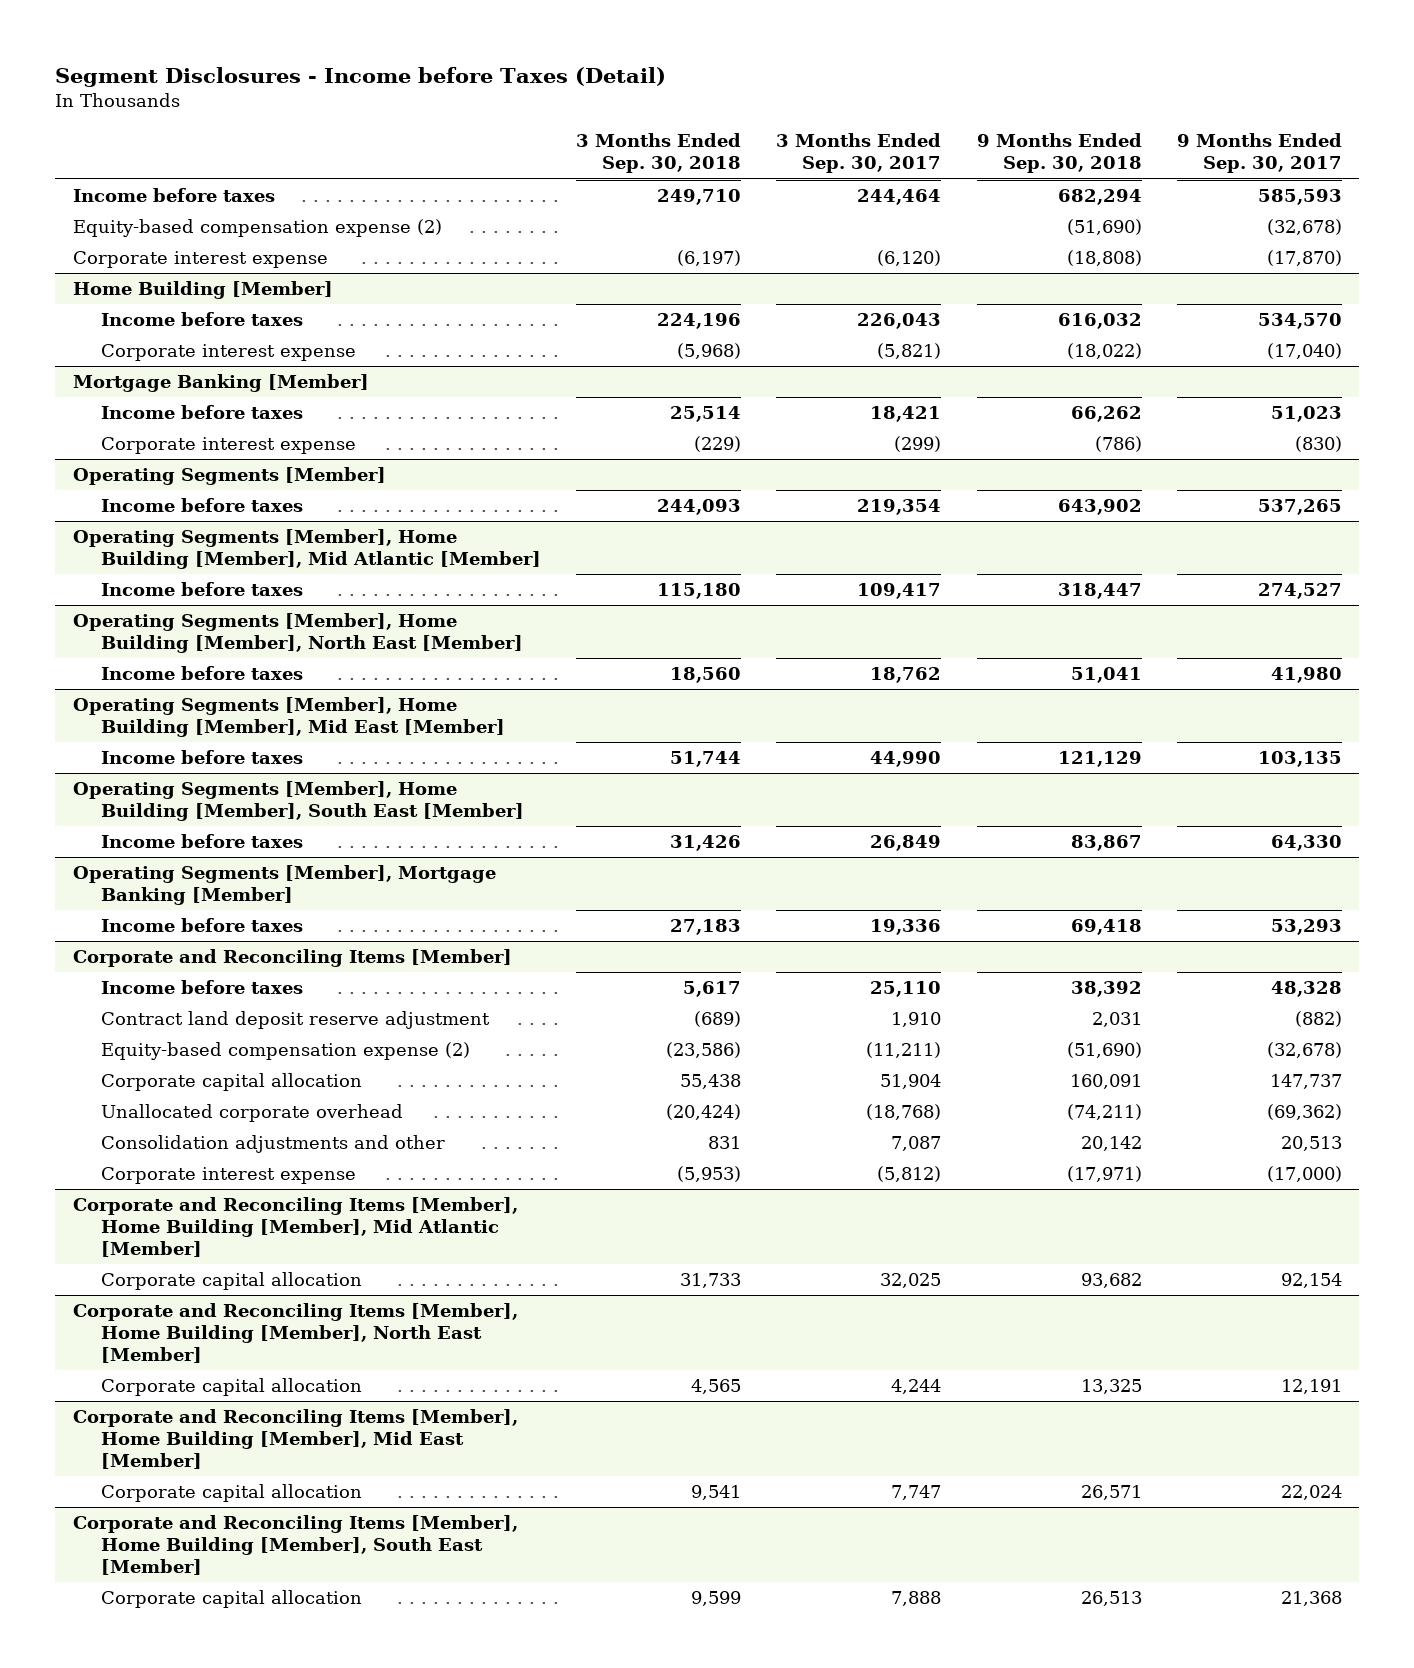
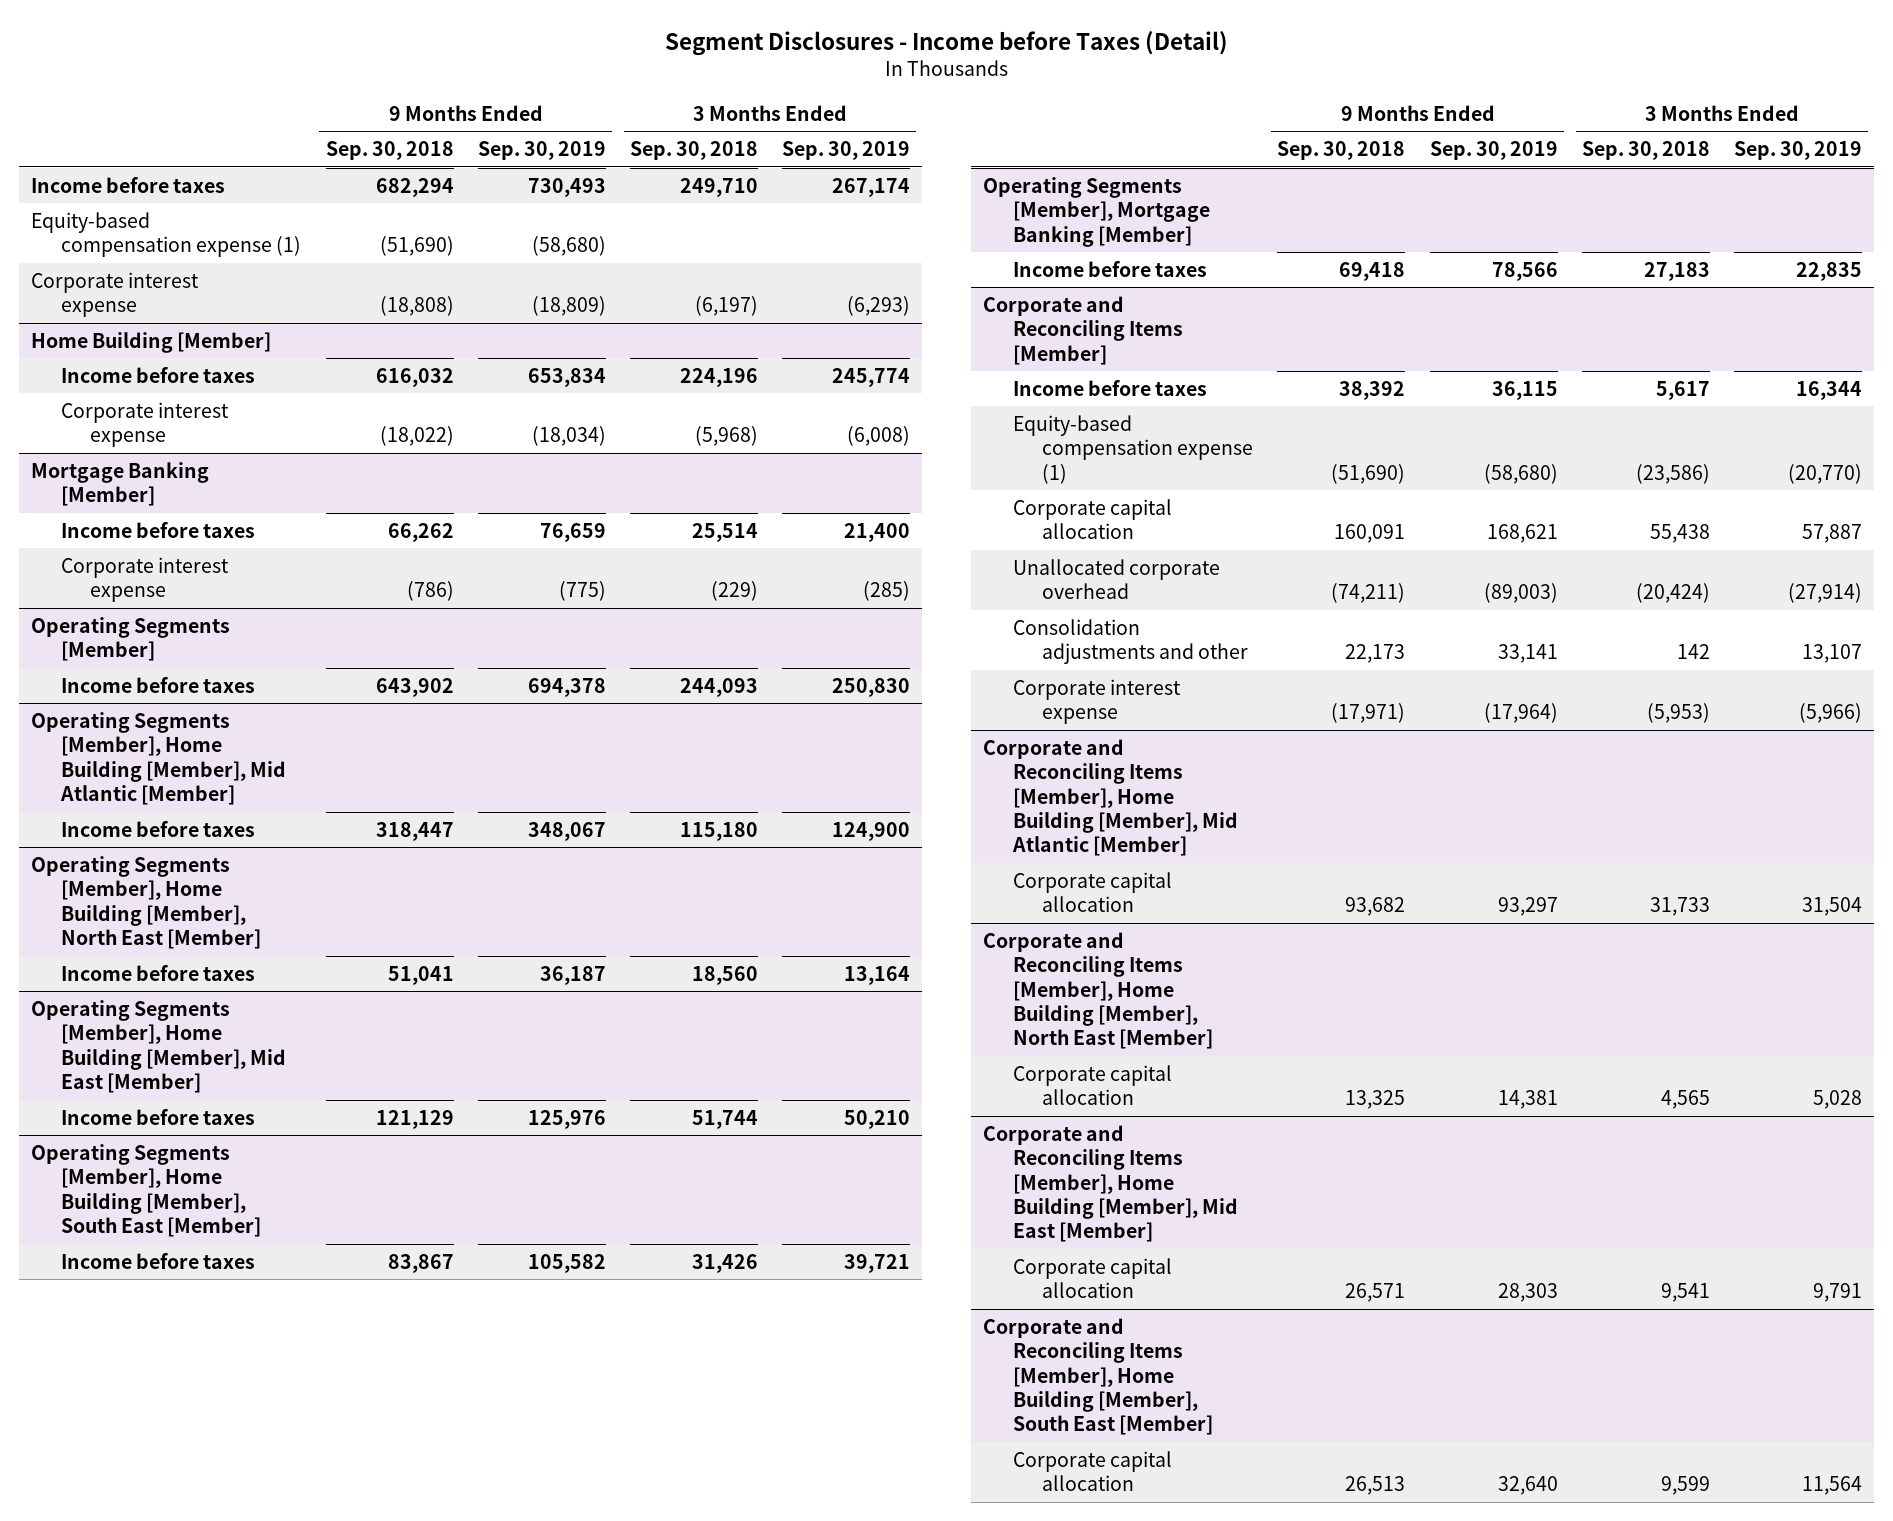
[776,133,942,174] 3 Months Ended Sep. 30, 2017 -> none
[1176,133,1342,174] 9 Months Ended Sep. 30, 2017 -> none
none -> [477,141,606,161] Sep. 30, 2019
none -> [782,141,911,161] Sep. 30, 2019
[72,219,442,238] Equity-based compensation expense (2) -> [31,211,301,258] Equity-based compensation expense (1)
[101,1011,491,1030] Contract land deposit reserve adjustment -> none
[101,1042,471,1061] Equity-based compensation expense (2) -> [1012,414,1254,484] Equity-based compensation expense (1)
[708,1136,742,1150] 831 -> [1676,644,1710,660] 142
[1080,1136,1142,1152] 20,142 -> [1345,644,1406,664] 22,173

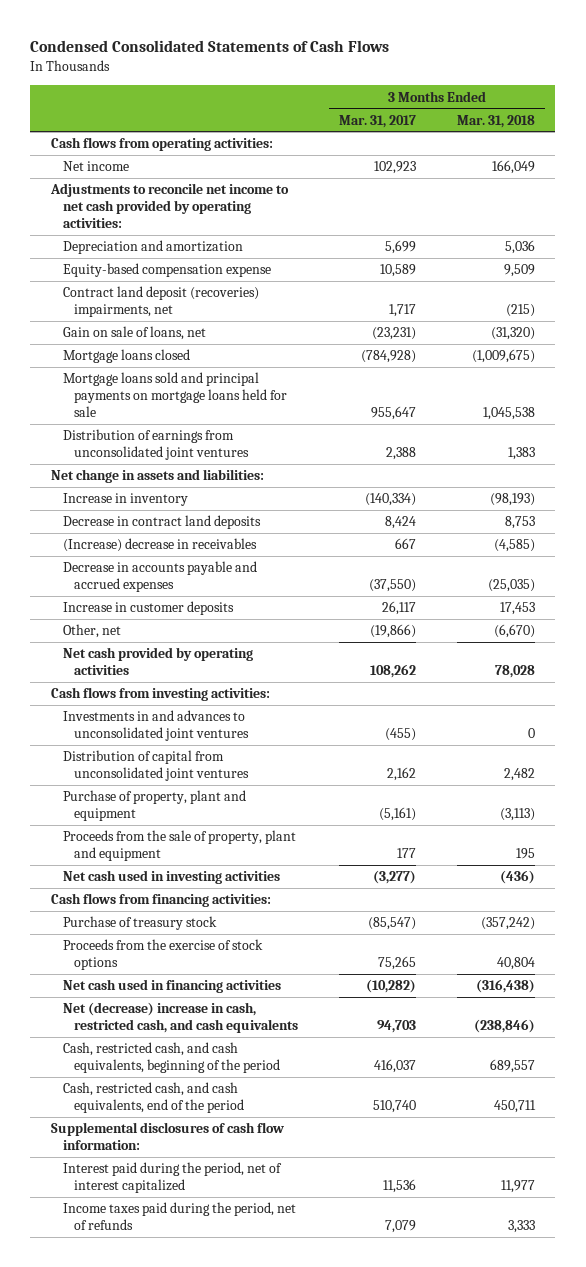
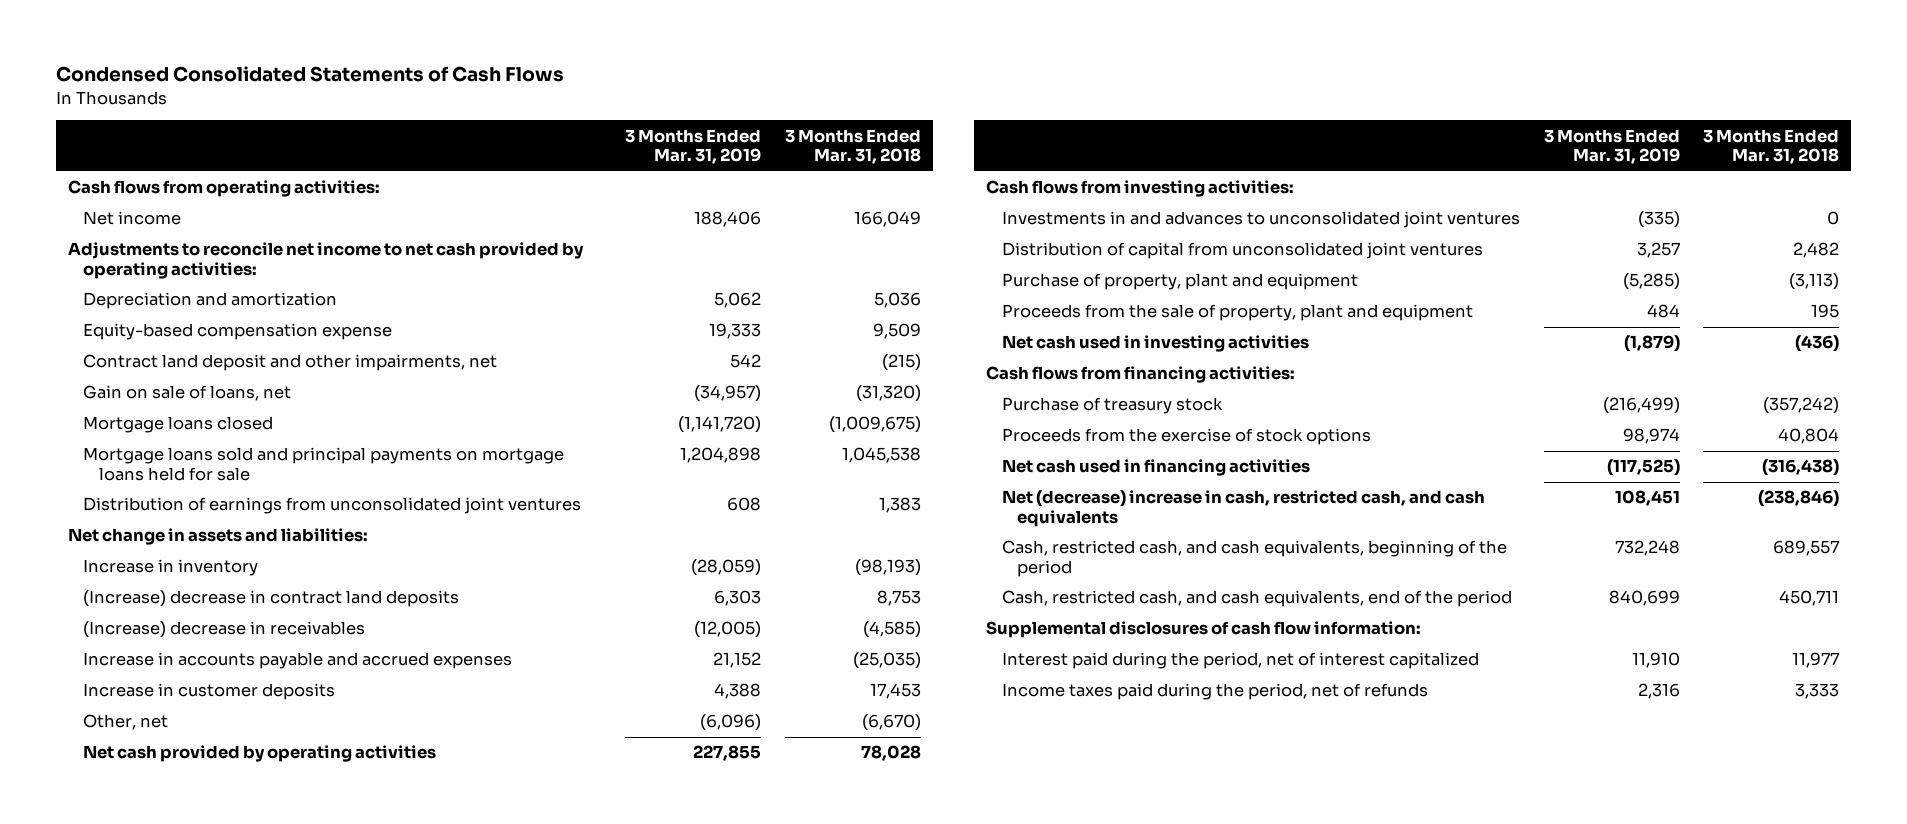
[339,114,417,128] Mar. 31, 2017 -> none
none -> [625,128,762,165] 3 Months Ended Mar. 31, 2019
[62,286,259,318] Contract land deposit (recoveries) impairments, net -> [83,354,498,372] Contract land deposit and other impairments, net
[62,515,261,530] Decrease in contract land deposits -> [83,590,460,608] (Increase) decrease in contract land deposits
[62,561,257,593] Decrease in accounts payable and accrued expenses -> [83,652,513,670] Increase in accounts payable and accrued expenses

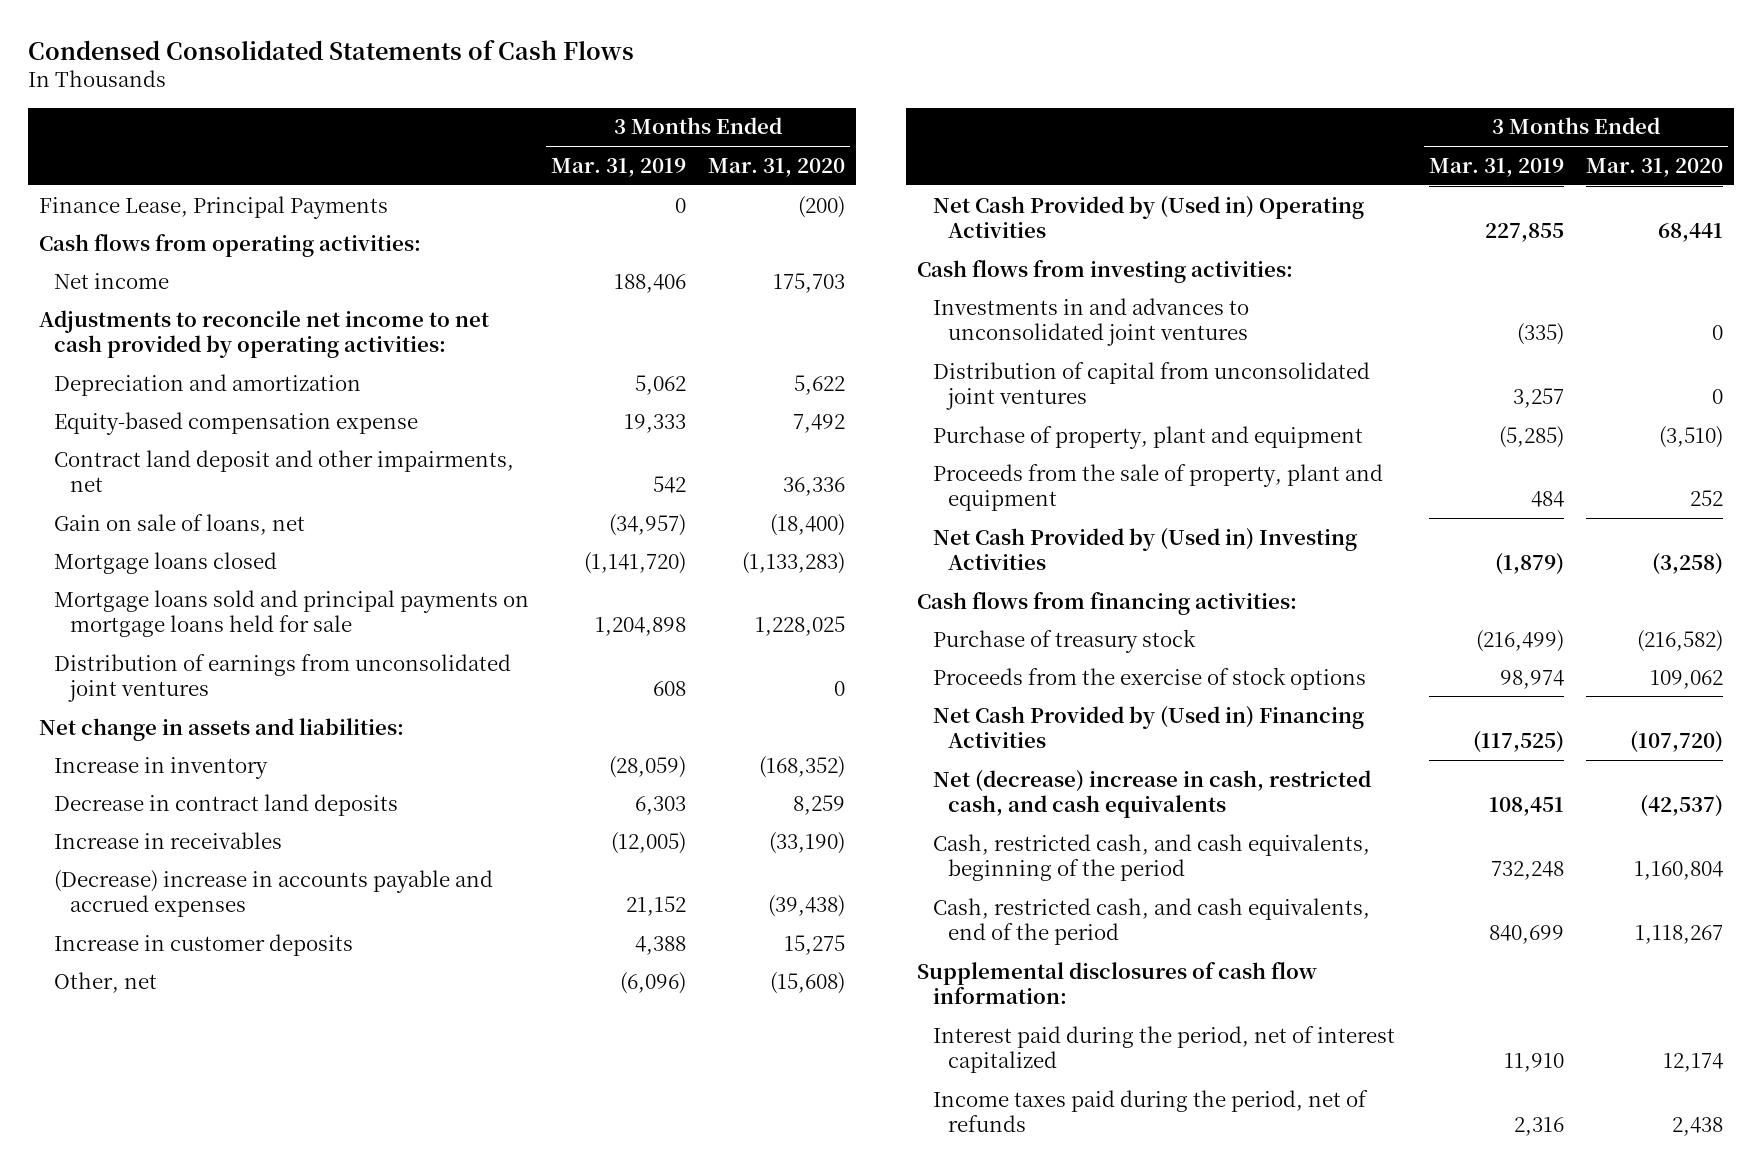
[785,128,922,165] 3 Months Ended Mar. 31, 2018 -> none
none -> [707,157,845,177] Mar. 31, 2020
none -> [39,195,389,219] Finance Lease, Principal Payments
[83,590,460,608] (Increase) decrease in contract land deposits -> [54,793,399,816] Decrease in contract land deposits
[83,621,366,639] (Increase) decrease in receivables -> [54,831,283,849] Increase in receivables
[83,652,513,670] Increase in accounts payable and accrued expenses -> [54,869,494,918] (Decrease) increase in accounts payable and accrued expenses
[83,745,437,763] Net cash provided by operating activities -> [932,195,1364,239] Net Cash Provided by (Used in) Operating Activities
[1001,335,1309,353] Net cash used in investing activities -> [932,527,1357,571] Net Cash Provided by (Used in) Investing Activities
[1001,459,1310,477] Net cash used in financing activities -> [932,705,1364,749] Net Cash Provided by (Used in) Financing Activities

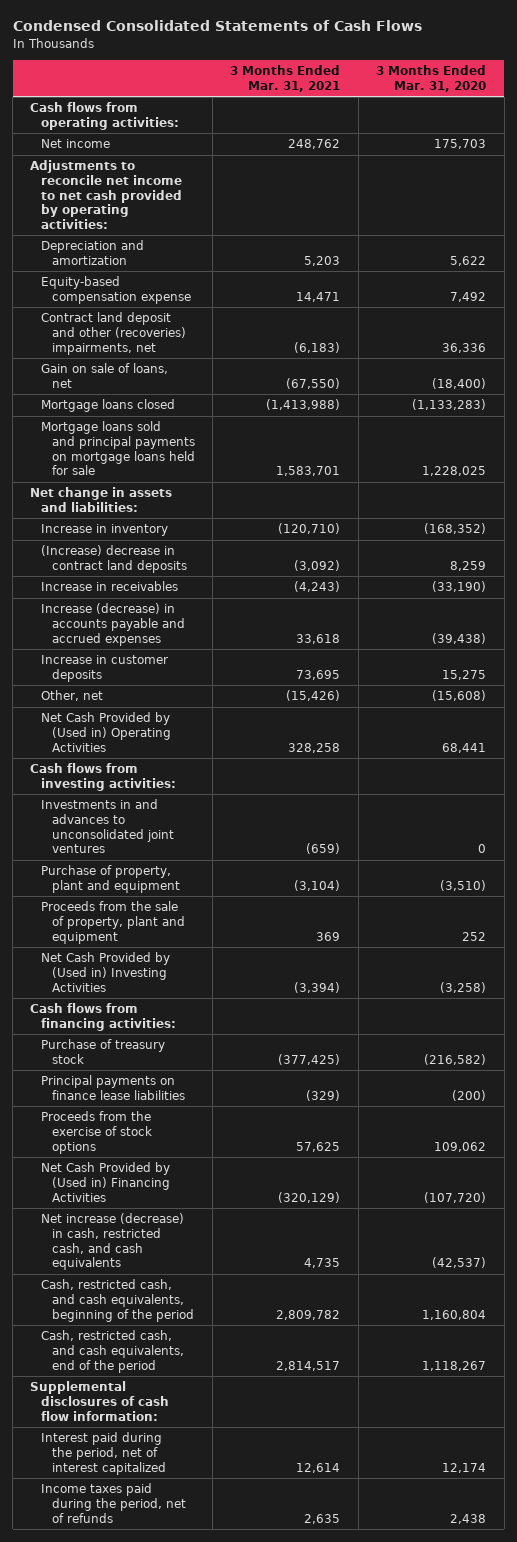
[551,157,687,177] Mar. 31, 2019 -> none
none -> [230,65,341,92] 3 Months Ended Mar. 31, 2021
[39,195,389,219] Finance Lease, Principal Payments -> none
[54,449,515,493] Contract land deposit and other impairments, net -> [40,312,186,355] Contract land deposit and other (recoveries) impairments, net
[54,653,512,703] Distribution of earnings from unconsolidated joint ventures -> none
[54,793,399,816] Decrease in contract land deposits -> [40,545,187,573] (Increase) decrease in contract land deposits
[54,869,494,918] (Decrease) increase in accounts payable and accrued expenses -> [40,603,185,646] Increase (decrease) in accounts payable and accrued expenses
[932,361,1370,411] Distribution of capital from unconsolidated joint ventures -> none
none -> [40,1075,185,1100] Principal payments on finance lease liabilities
[932,769,1371,819] Net (decrease) increase in cash, restricted cash, and cash equivalents -> [40,1213,184,1271] Net increase (decrease) in cash, restricted cash, and cash equivalents

